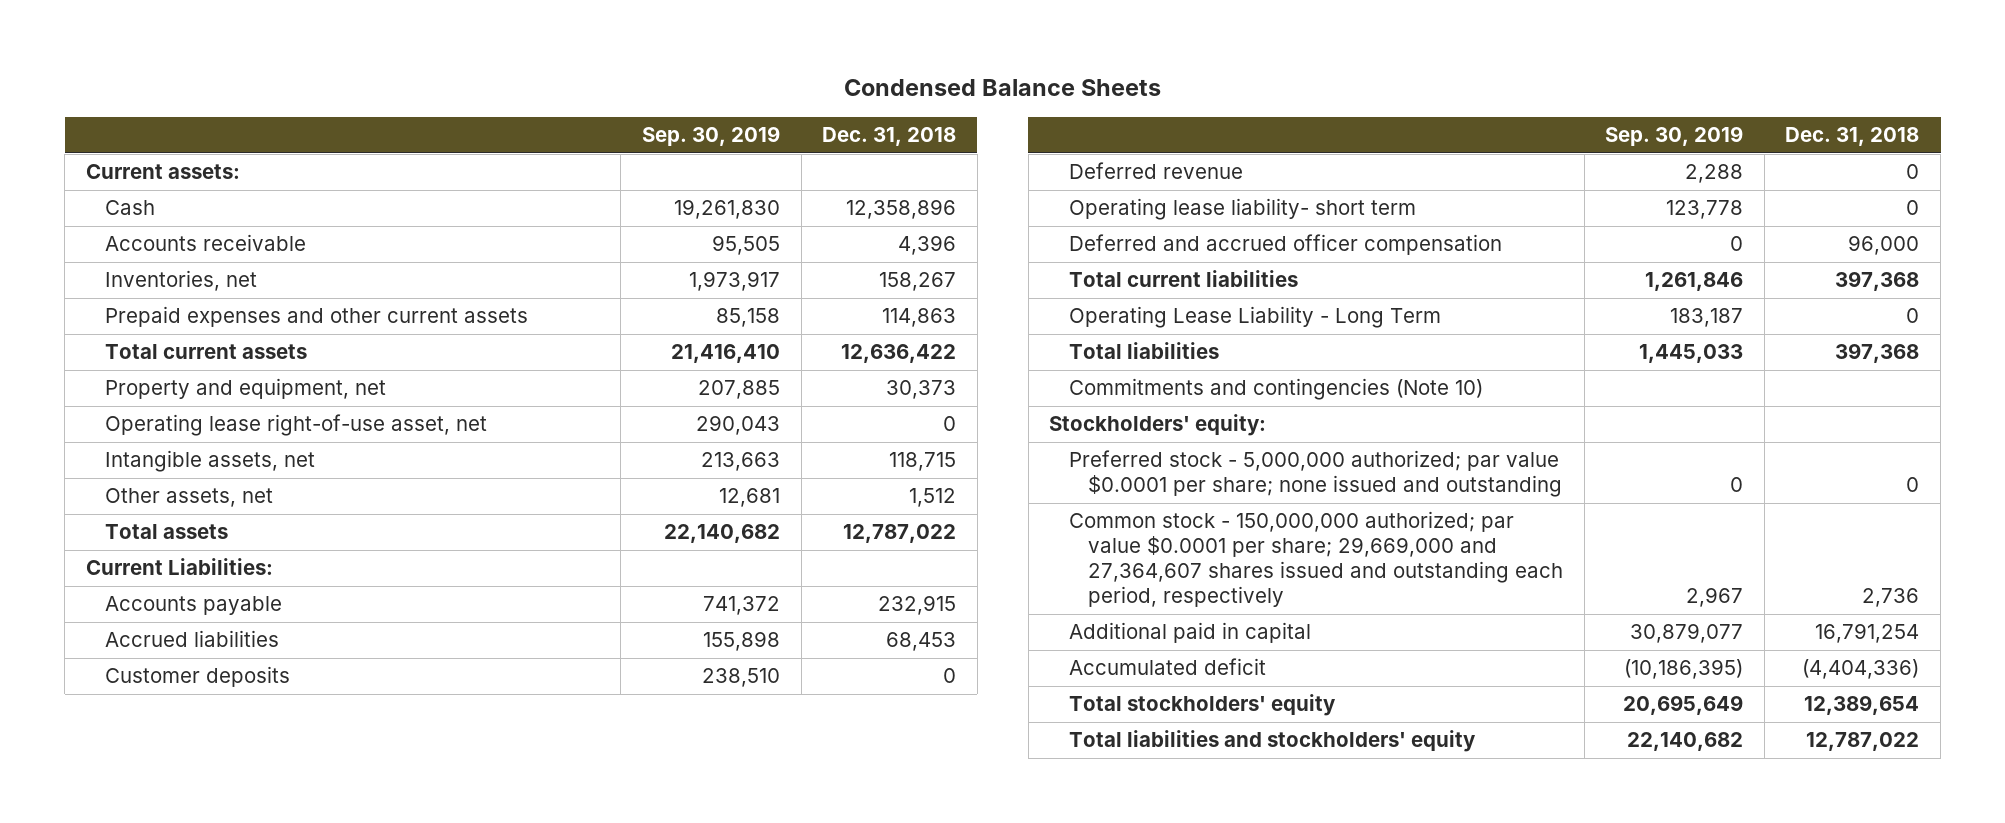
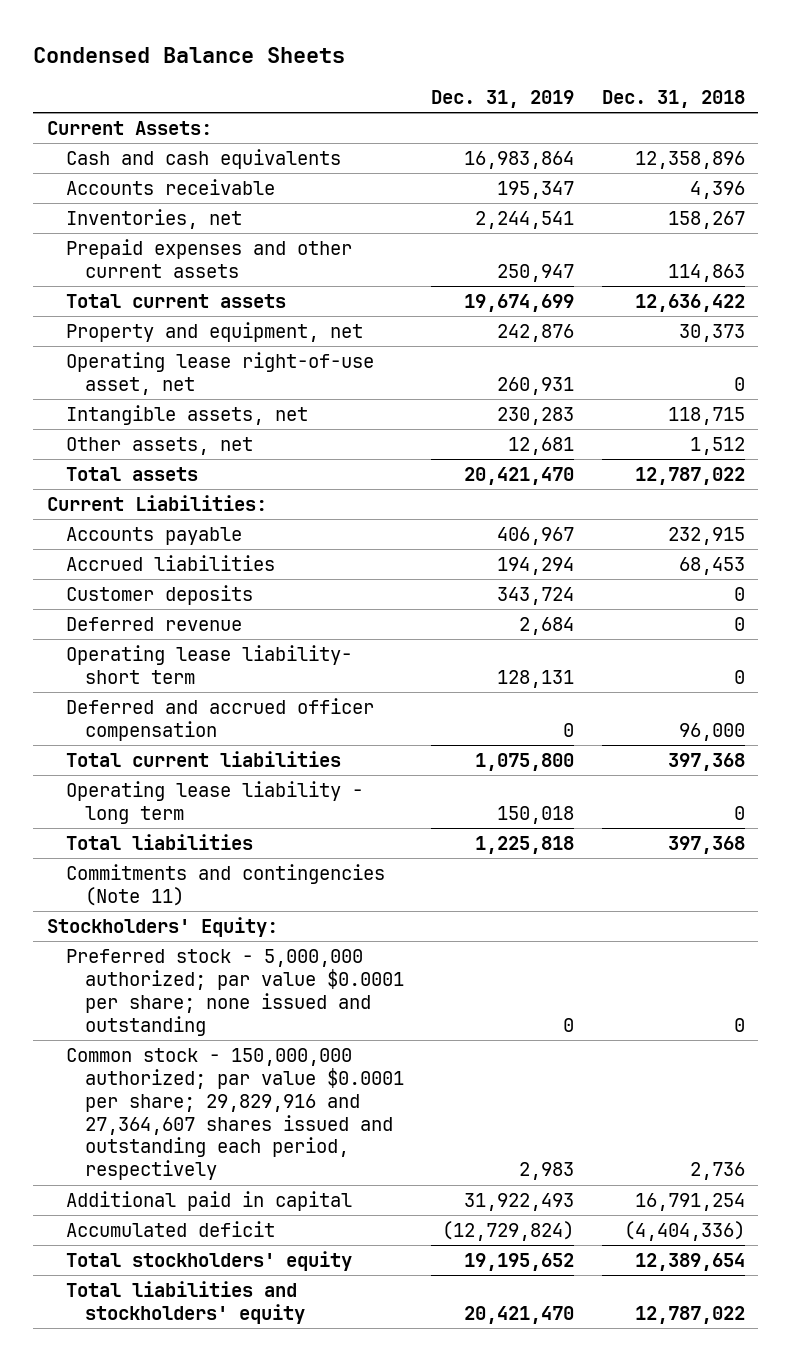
[642,125,781,146] Sep. 30, 2019 -> none
none -> [431,89,575,108] Dec. 31, 2019
[86,164,241,180] Current assets: -> [46,121,212,136] Current Assets:
[105,200,156,216] Cash -> [66,149,342,170] Cash and cash equivalents
[1068,306,1441,329] Operating Lease Liability - Long Term -> [66,781,364,824] Operating lease liability - long term
[1068,378,1483,401] Commitments and contingencies (Note 10) -> [66,864,386,906] Commitments and contingencies (Note 11)
[1049,414,1267,437] Stockholders' equity: -> [46,917,278,938] Stockholders' Equity:
[1068,511,1564,607] Common stock - 150,000,000 authorized; par value $0.0001 per share; 29,669,000 and 27,364,607 shares issued and outstanding each period, respectively -> [66,1048,405,1181] Common stock - 150,000,000 authorized; par value $0.0001 per share; 29,829,916 and 27,364,607 shares issued and outstanding each period, respectively

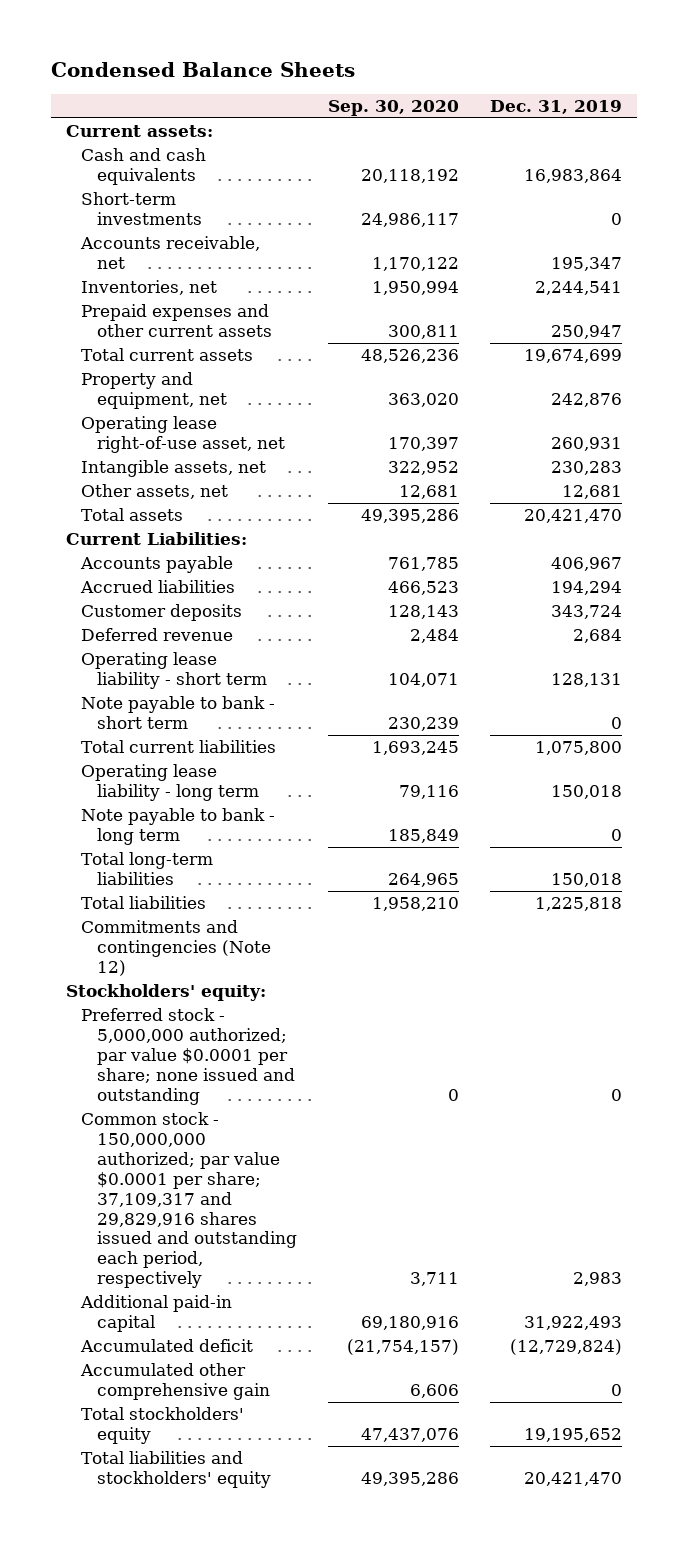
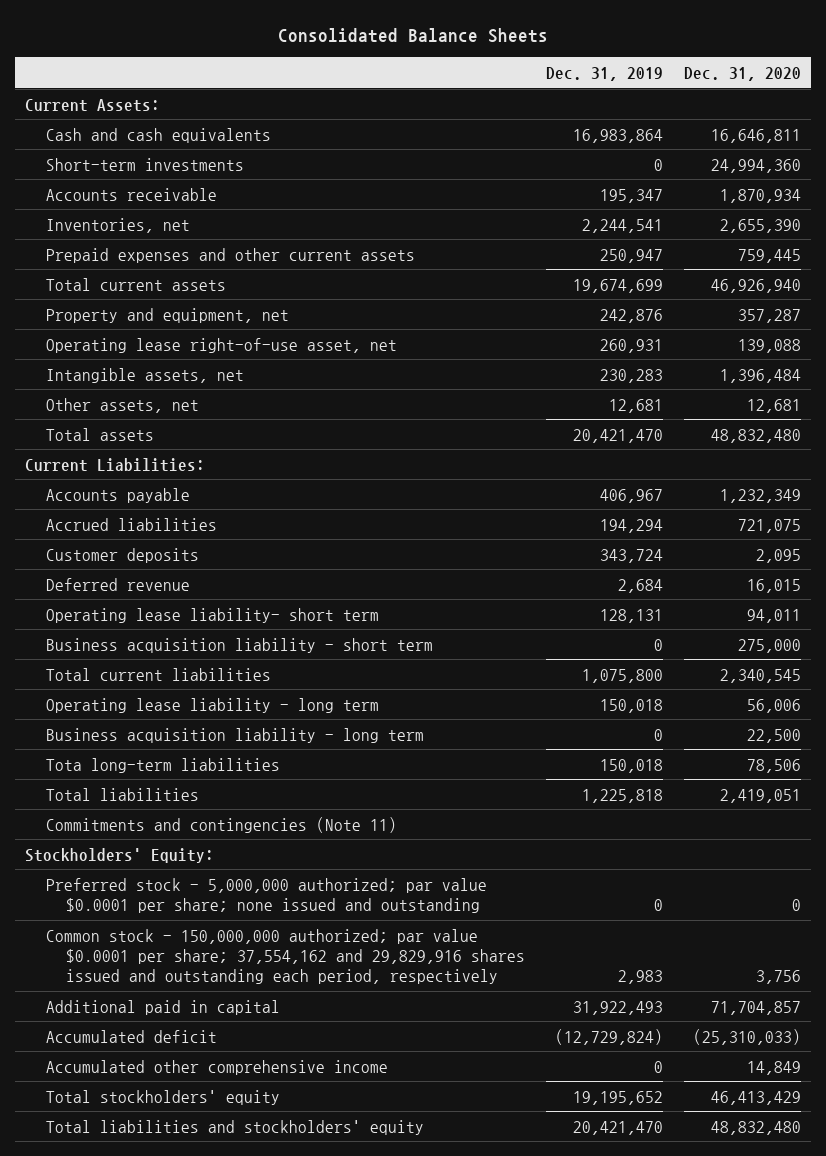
[50,61,355,77] Condensed Balance Sheets -> [277,27,548,43] Consolidated Balance Sheets
[327,99,459,116] Sep. 30, 2020 -> none
none -> [683,66,801,81] Dec. 31, 2020
[66,125,214,138] Current assets: -> [25,98,161,112] Current Assets:
[80,236,261,270] Accounts receivable, net -> [45,187,217,201] Accounts receivable
[81,696,276,730] Note payable to bank - short term -> none
[81,652,267,690] Operating lease liability - short term -> [45,607,379,623] Operating lease liability- short term
none -> [45,637,433,653] Business acquisition liability - short term
[81,808,276,846] Note payable to bank - long term -> none
none -> [45,727,424,743] Business acquisition liability - long term
[81,852,214,886] Total long-term liabilities -> [45,757,280,773] Tota long-term liabilities
[81,920,271,976] Commitments and contingencies (Note 12) -> [45,816,397,833] Commitments and contingencies (Note 11)
[66,984,267,1002] Stockholders' equity: -> [25,847,215,863] Stockholders' Equity:
[81,1112,297,1289] Common stock - 150,000,000 authorized; par value $0.0001 per share; 37,109,317 and 29,829,916 shares issued and outstanding each period, respectively -> [45,928,526,985] Common stock - 150,000,000 authorized; par value $0.0001 per share; 37,554,162 and 29,829,916 shares issued and outstanding each period, respectively
[80,1295,233,1333] Additional paid-in capital -> [45,999,280,1015] Additional paid in capital
[80,1363,270,1401] Accumulated other comprehensive gain -> [45,1059,388,1075] Accumulated other comprehensive income

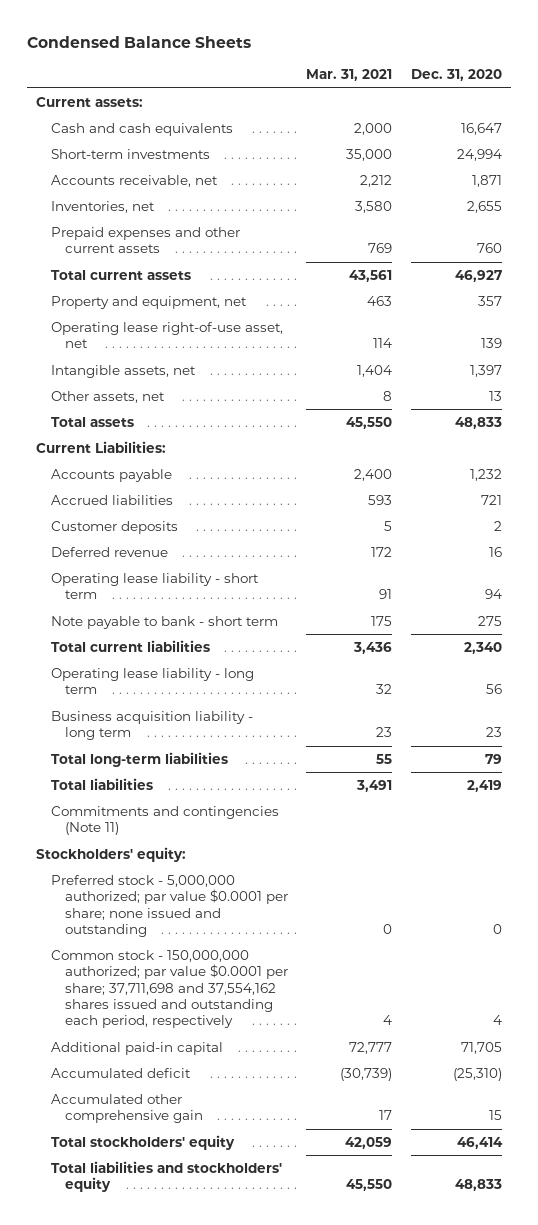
[277,27,548,43] Consolidated Balance Sheets -> [27,35,252,48] Condensed Balance Sheets
[545,66,663,81] Dec. 31, 2019 -> none
none -> [306,69,393,82] Mar. 31, 2021
[25,98,161,112] Current Assets: -> [36,96,144,107] Current assets:
[710,128,801,143] 16,646,811 -> [460,122,502,135] 16,647
[710,158,801,173] 24,994,360 -> [456,148,502,161] 24,994
[45,187,217,201] Accounts receivable -> [50,174,218,187] Accounts receivable, net
[719,188,801,203] 1,870,934 -> [471,174,502,187] 1,871
[719,218,801,233] 2,655,390 -> [466,200,502,213] 2,655
[737,248,801,263] 759,445 -> [476,243,502,254] 760
[710,278,801,293] 46,926,940 -> [454,269,502,282] 46,927
[737,308,801,323] 357,287 -> [477,295,502,306] 357
[737,338,801,353] 139,088 -> [480,338,502,349] 139
[719,368,801,383] 1,396,484 -> [469,364,502,377] 1,397
[746,398,801,413] 12,681 -> [488,390,502,401] 13
[710,428,801,443] 48,832,480 -> [454,416,502,429] 48,833
[45,637,433,653] Business acquisition liability - short term -> none
[719,488,801,503] 1,232,349 -> [469,468,502,481] 1,232
[737,518,801,533] 721,075 -> [480,494,502,505] 721
[755,548,801,563] 2,095 -> [493,520,502,531] 2
[746,578,801,593] 16,015 -> [488,546,502,557] 16
[45,607,379,623] Operating lease liability- short term -> [50,572,259,600] Operating lease liability - short term
[746,608,801,623] 94,011 -> [484,589,502,600] 94
none -> [50,615,278,629] Note payable to bank - short term
[719,668,801,683] 2,340,545 -> [463,641,502,654] 2,340
[746,698,801,713] 56,006 -> [485,684,502,695] 56
[746,728,801,743] 22,500 -> [485,727,502,738] 23
[45,757,280,773] Tota long-term liabilities -> [50,751,228,767] Total long-term liabilities
[746,758,801,773] 78,506 -> [484,753,502,764] 79
[719,788,801,803] 2,419,051 -> [466,779,502,792] 2,419
[25,847,215,863] Stockholders' Equity: -> [36,846,187,862] Stockholders' equity:
[45,928,526,985] Common stock - 150,000,000 authorized; par value $0.0001 per share; 37,554,162 and 29,829,916 shares issued and outstanding each period, respectively -> [50,949,289,1029] Common stock - 150,000,000 authorized; par value $0.0001 per share; 37,711,698 and 37,554,162 shares issued and outstanding each period, respectively
[755,970,801,985] 3,756 -> [492,1015,502,1026] 4
[45,999,280,1015] Additional paid in capital -> [50,1041,223,1055] Additional paid-in capital
[710,1000,801,1015] 71,704,857 -> [460,1041,502,1054] 71,705
[692,1028,801,1045] (25,310,033) -> [452,1067,502,1081] (25,310)
[45,1059,388,1075] Accumulated other comprehensive income -> [50,1093,204,1124] Accumulated other comprehensive gain
[746,1060,801,1075] 14,849 -> [488,1110,502,1121] 15
[710,1090,801,1105] 46,413,429 -> [456,1136,503,1149] 46,414
[710,1120,801,1135] 48,832,480 -> [454,1179,502,1192] 48,833

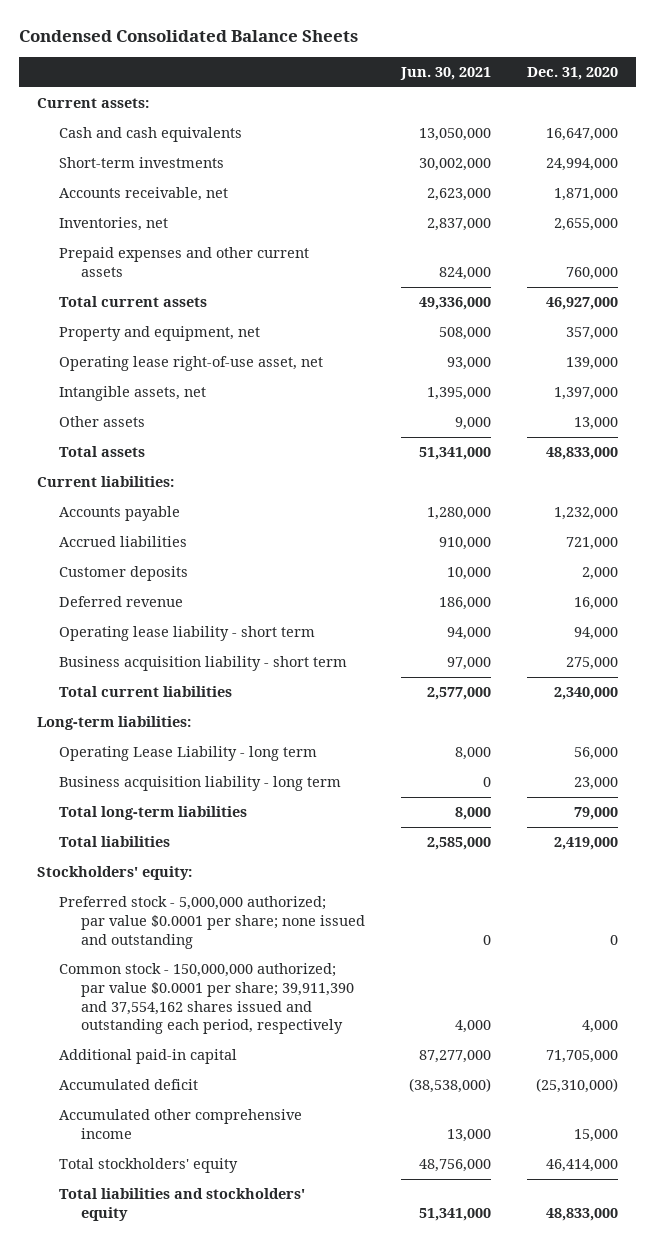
[27,35,252,48] Condensed Balance Sheets -> [19,29,359,42] Condensed Consolidated Balance Sheets
[306,69,393,82] Mar. 31, 2021 -> none
none -> [399,66,491,80] Jun. 30, 2021
[50,615,278,629] Note payable to bank - short term -> none
[50,805,279,836] Commitments and contingencies (Note 11) -> none
[460,122,502,135] 16,647 -> [545,128,618,142] 16,647,000
[456,148,502,161] 24,994 -> [545,158,618,172] 24,994,000
[471,174,502,187] 1,871 -> [553,188,618,202] 1,871,000
[466,200,502,213] 2,655 -> [553,218,618,232] 2,655,000
[476,243,502,254] 760 -> [565,266,618,280] 760,000
[454,269,502,282] 46,927 -> [545,297,618,311] 46,927,000
[477,295,502,306] 357 -> [565,327,618,341] 357,000
[480,338,502,349] 139 -> [565,357,618,371] 139,000
[469,364,502,377] 1,397 -> [553,387,618,401] 1,397,000
[50,390,165,403] Other assets, net -> [58,416,145,428] Other assets
[488,390,502,401] 13 -> [573,417,618,431] 13,000
[454,416,502,429] 48,833 -> [545,447,618,461] 48,833,000
[36,440,167,453] Current Liabilities: -> [37,476,175,488] Current liabilities:
[469,468,502,481] 1,232 -> [553,507,618,521] 1,232,000
[480,494,502,505] 721 -> [565,537,618,551] 721,000
[493,520,502,531] 2 -> [581,567,618,581] 2,000
[488,546,502,557] 16 -> [573,597,618,611] 16,000
[484,589,502,600] 94 -> [573,627,618,641] 94,000
none -> [58,656,347,672] Business acquisition liability - short term
[463,641,502,654] 2,340 -> [553,687,618,701] 2,340,000
none -> [37,716,192,731] Long-term liabilities:
[50,667,254,695] Operating lease liability - long term -> [58,746,317,762] Operating Lease Liability - long term
[485,684,502,695] 56 -> [573,747,618,761] 56,000
[485,727,502,738] 23 -> [573,777,618,791] 23,000
[484,753,502,764] 79 -> [573,807,618,821] 79,000
[466,779,502,792] 2,419 -> [553,837,618,851] 2,419,000
[50,949,289,1029] Common stock - 150,000,000 authorized; par value $0.0001 per share; 37,711,698 and 37,554,162 shares issued and outstanding each period, respectively -> [58,963,354,1035] Common stock - 150,000,000 authorized; par value $0.0001 per share; 39,911,390 and 37,554,162 shares issued and outstanding each period, respectively
[492,1015,502,1026] 4 -> [581,1020,618,1034] 4,000
[460,1041,502,1054] 71,705 -> [545,1050,618,1064] 71,705,000
[452,1067,502,1081] (25,310) -> [535,1078,618,1094] (25,310,000)
[50,1093,204,1124] Accumulated other comprehensive gain -> [58,1109,302,1139] Accumulated other comprehensive income
[488,1110,502,1121] 15 -> [573,1128,618,1142] 15,000
[456,1136,503,1149] 46,414 -> [545,1159,618,1173] 46,414,000
[454,1179,502,1192] 48,833 -> [545,1207,618,1221] 48,833,000

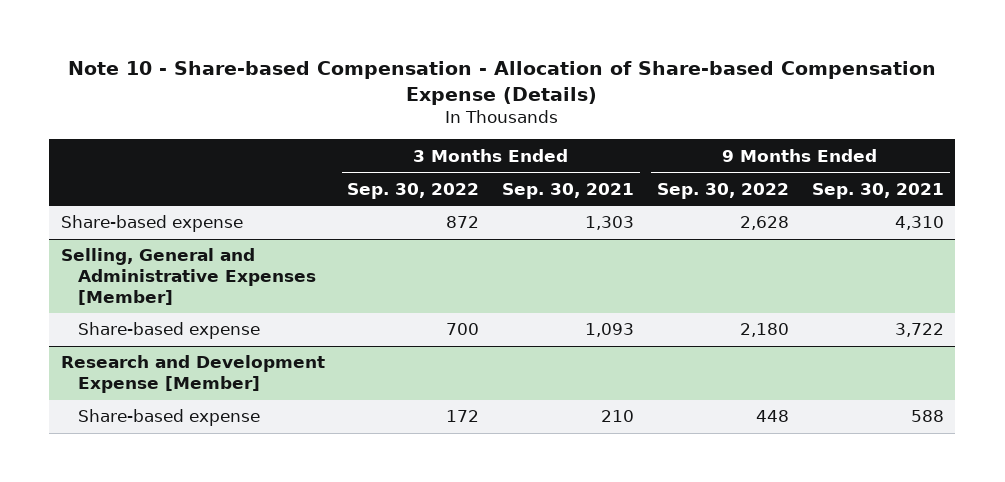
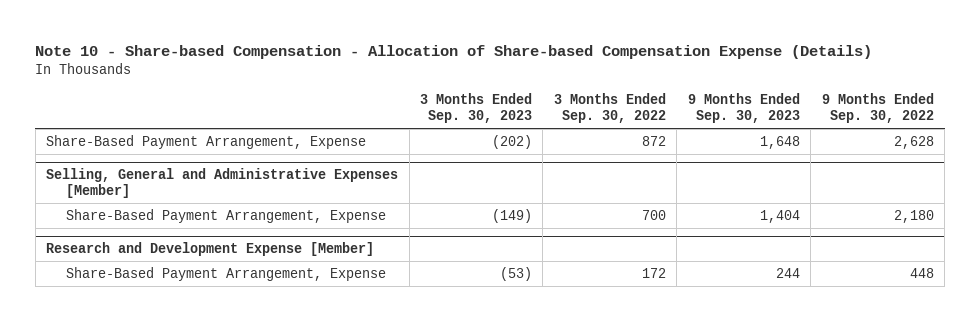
[502,182,635,199] Sep. 30, 2021 -> none
[811,182,944,199] Sep. 30, 2021 -> none
none -> [419,93,532,124] 3 Months Ended Sep. 30, 2023
none -> [687,93,800,124] 9 Months Ended Sep. 30, 2023
[60,215,243,233] Share-based expense -> [46,134,367,149] Share-Based Payment Arrangement, Expense
[77,322,260,340] Share-based expense -> [66,208,387,223] Share-Based Payment Arrangement, Expense
[77,409,260,427] Share-based expense -> [66,266,387,281] Share-Based Payment Arrangement, Expense

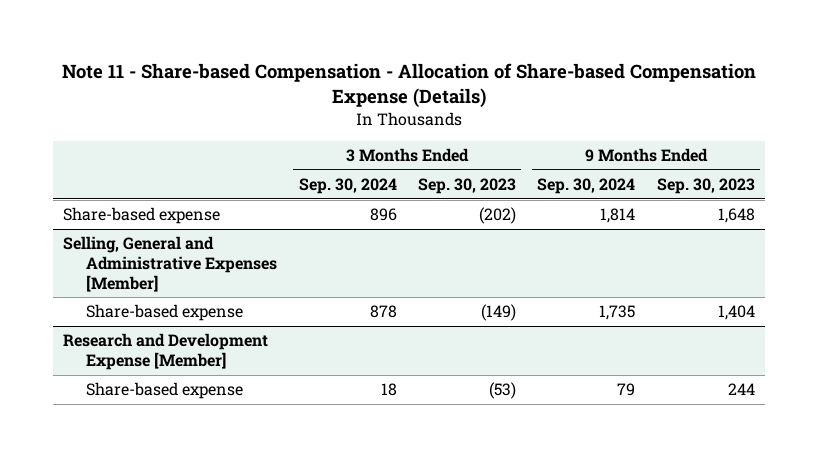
[35,44,873,59] Note 10 - Share-based Compensation - Allocation of Share-based Compensation Expense (Details) -> [61,62,756,108] Note 11 - Share-based Compensation - Allocation of Share-based Compensation Expense (Details)
[553,93,666,124] 3 Months Ended Sep. 30, 2022 -> none
[821,93,934,124] 9 Months Ended Sep. 30, 2022 -> none
none -> [298,178,397,195] Sep. 30, 2024
none -> [537,178,636,195] Sep. 30, 2024
[46,134,367,149] Share-Based Payment Arrangement, Expense -> [63,207,221,225] Share-based expense
[66,208,387,223] Share-Based Payment Arrangement, Expense -> [86,304,244,322] Share-based expense
[66,266,387,281] Share-Based Payment Arrangement, Expense -> [86,382,244,400] Share-based expense

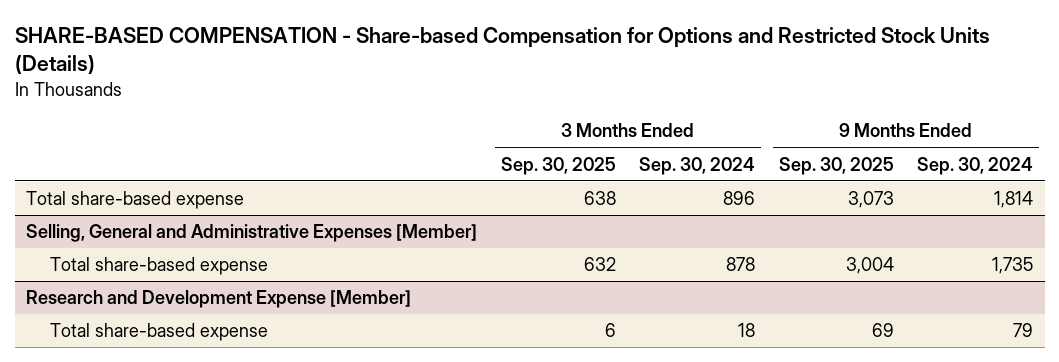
[61,62,756,108] Note 11 - Share-based Compensation - Allocation of Share-based Compensation Expense (Details) -> [14,27,990,75] SHARE-BASED COMPENSATION - Share-based Compensation for Options and Restricted Stock Units (Details)
[418,178,517,195] Sep. 30, 2023 -> none
[656,178,755,195] Sep. 30, 2023 -> none
none -> [500,156,616,175] Sep. 30, 2025
none -> [778,156,894,175] Sep. 30, 2025
[63,207,221,225] Share-based expense -> [26,191,245,210] Total share-based expense
[86,304,244,322] Share-based expense -> [50,257,269,276] Total share-based expense
[86,382,244,400] Share-based expense -> [50,323,269,342] Total share-based expense

